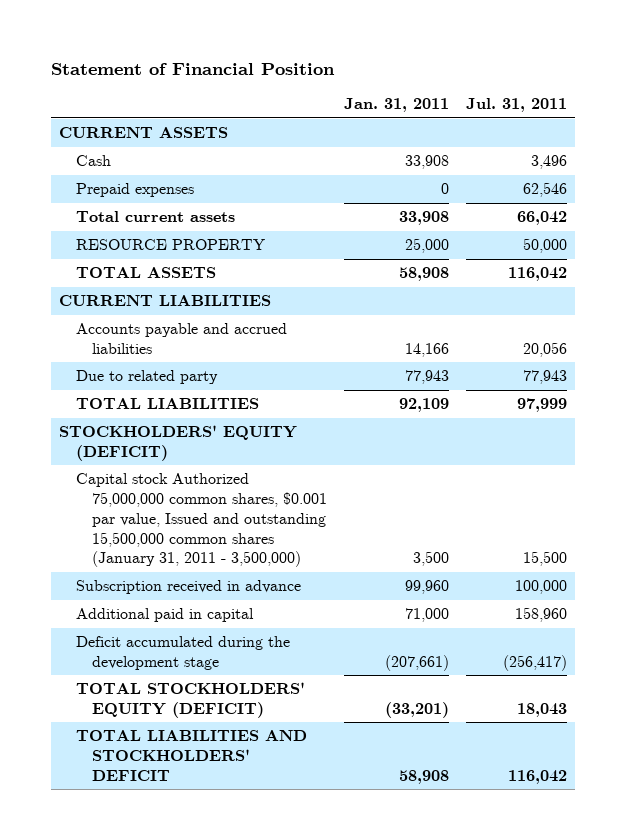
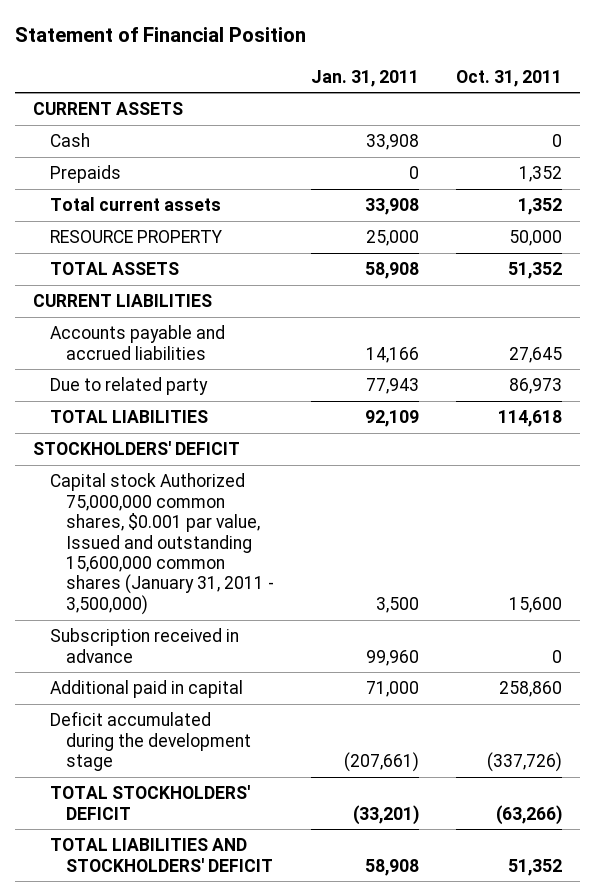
[465,98,567,113] Jul. 31, 2011 -> none
none -> [455,69,562,87] Oct. 31, 2011
[75,183,194,198] Prepaid expenses -> [49,165,121,184] Prepaids
[59,425,298,461] STOCKHOLDERS' EQUITY (DEFICIT) -> [33,441,241,456] STOCKHOLDERS' DEFICIT
[75,473,328,568] Capital stock Authorized 75,000,000 common shares, $0.001 par value, Issued and outstanding 15,500,000 common shares (January 31, 2011 - 3,500,000) -> [49,473,275,615] Capital stock Authorized 75,000,000 common shares, $0.001 par value, Issued and outstanding 15,600,000 common shares (January 31, 2011 - 3,500,000)
[75,682,305,718] TOTAL STOCKHOLDERS' EQUITY (DEFICIT) -> [49,785,250,820] TOTAL STOCKHOLDERS' DEFICIT

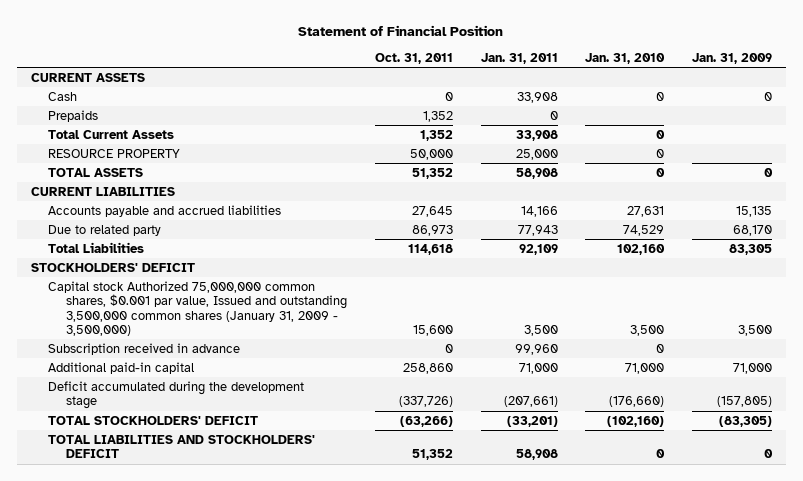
none -> [585,52,666,64] Jan. 31, 2010
none -> [692,52,773,64] Jan. 31, 2009
[49,197,221,212] Total current assets -> [48,129,175,139] Total Current Assets
[49,410,208,424] TOTAL LIABILITIES -> [48,241,145,253] Total Liabilities
[49,473,275,615] Capital stock Authorized 75,000,000 common shares, $0.001 par value, Issued and outstanding 15,600,000 common shares (January 31, 2011 - 3,500,000) -> [48,280,348,337] Capital stock Authorized 75,000,000 common shares, $0.001 par value, Issued and outstanding 3,500,000 common shares (January 31, 2009 - 3,500,000)
[49,680,243,699] Additional paid in capital -> [48,361,195,374] Additional paid-in capital

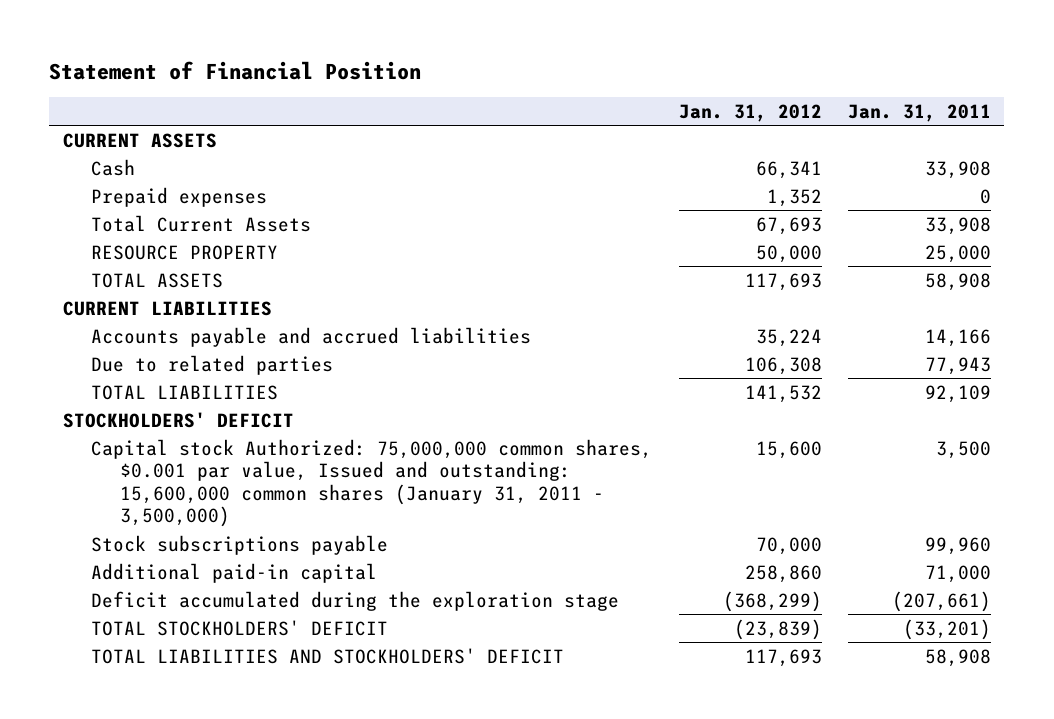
[374,52,453,64] Oct. 31, 2011 -> none
[585,52,666,64] Jan. 31, 2010 -> none
[692,52,773,64] Jan. 31, 2009 -> none
none -> [678,103,822,122] Jan. 31, 2012
[48,109,99,122] Prepaids -> [91,186,268,207] Prepaid expenses
[48,224,162,236] Due to related party -> [91,354,334,375] Due to related parties
[48,241,145,253] Total Liabilities -> [91,384,279,400] TOTAL LIABILITIES
[48,280,348,337] Capital stock Authorized 75,000,000 common shares, $0.001 par value, Issued and outstanding 3,500,000 common shares (January 31, 2009 - 3,500,000) -> [91,438,653,528] Capital stock Authorized: 75,000,000 common shares, $0.001 par value, Issued and outstanding: 15,600,000 common shares (January 31, 2011 - 3,500,000)
[48,342,241,355] Subscription received in advance -> [91,534,389,555] Stock subscriptions payable
[48,380,305,410] Deficit accumulated during the development stage -> [91,590,620,611] Deficit accumulated during the exploration stage

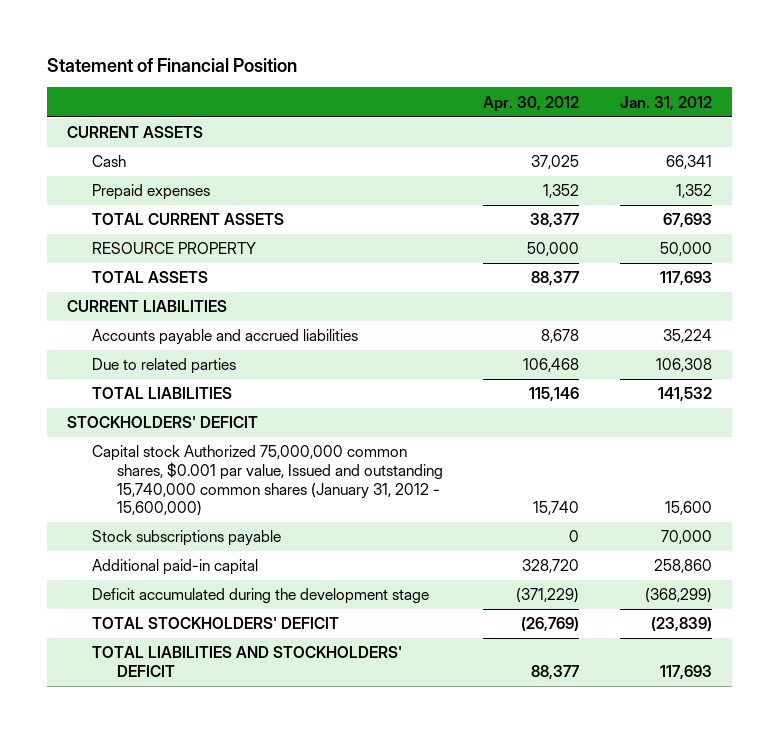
[848,103,992,122] Jan. 31, 2011 -> none
none -> [483,95,580,112] Apr. 30, 2012
[91,214,312,232] Total Current Assets -> [92,213,285,226] TOTAL CURRENT ASSETS
[91,438,653,528] Capital stock Authorized: 75,000,000 common shares, $0.001 par value, Issued and outstanding: 15,600,000 common shares (January 31, 2011 - 3,500,000) -> [92,445,444,517] Capital stock Authorized 75,000,000 common shares, $0.001 par value, Issued and outstanding 15,740,000 common shares (January 31, 2012 - 15,600,000)
[91,590,620,611] Deficit accumulated during the exploration stage -> [92,588,430,605] Deficit accumulated during the development stage

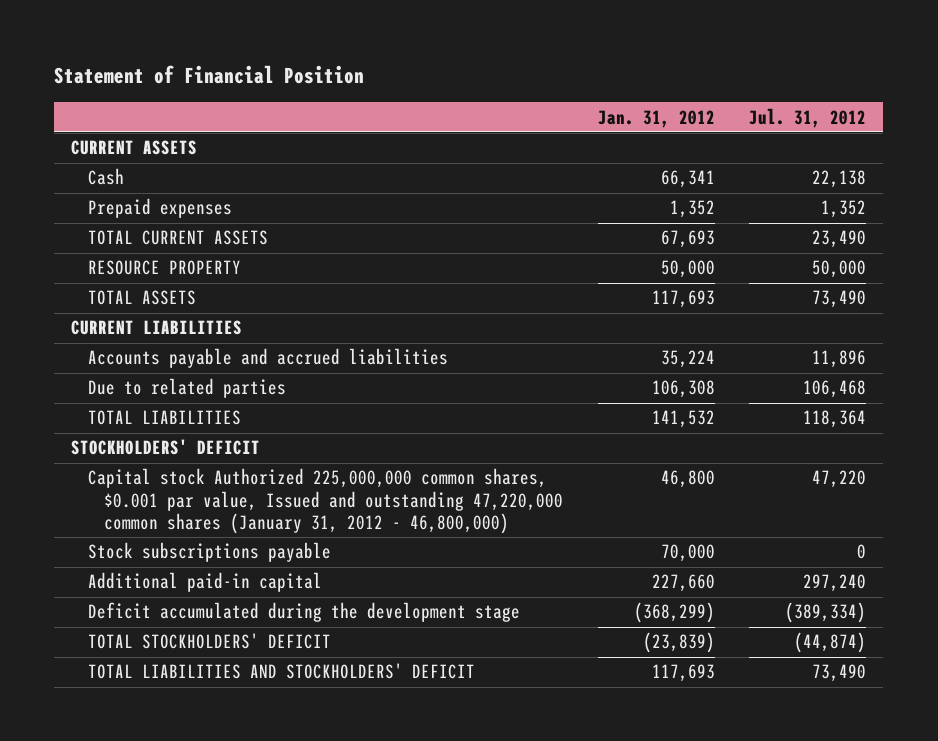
[483,95,580,112] Apr. 30, 2012 -> none
none -> [749,107,867,128] Jul. 31, 2012
[92,445,444,517] Capital stock Authorized 75,000,000 common shares, $0.001 par value, Issued and outstanding 15,740,000 common shares (January 31, 2012 - 15,600,000) -> [87,468,564,534] Capital stock Authorized 225,000,000 common shares, $0.001 par value, Issued and outstanding 47,220,000 common shares (January 31, 2012 - 46,800,000)
[664,501,712,516] 15,600 -> [660,470,715,489] 46,800
[653,559,712,574] 258,860 -> [651,574,715,593] 227,660

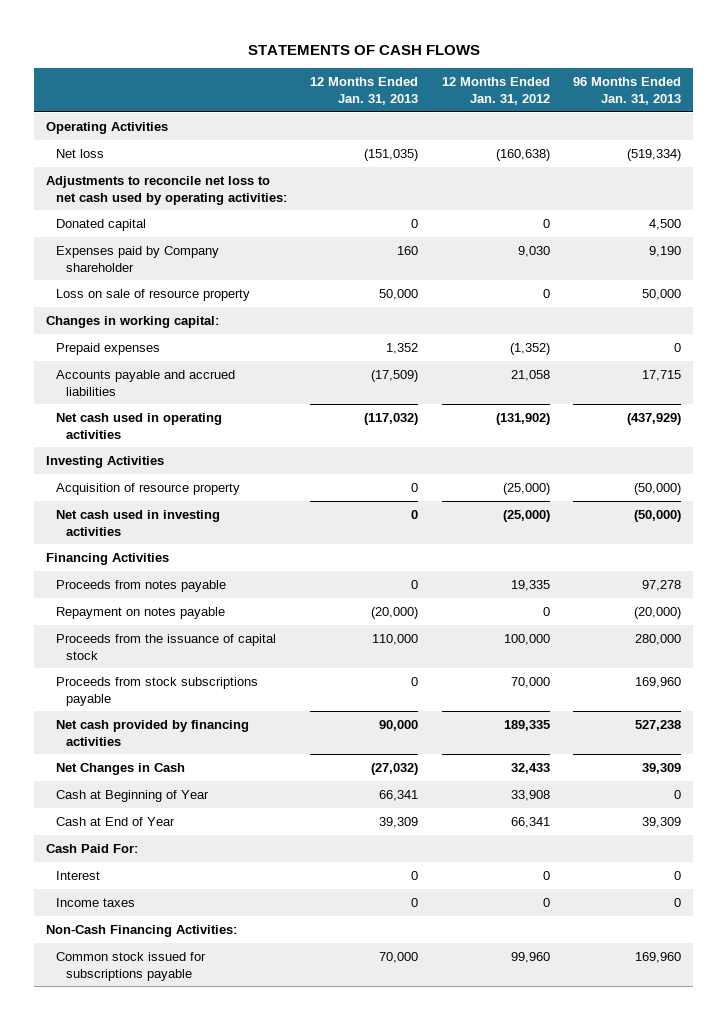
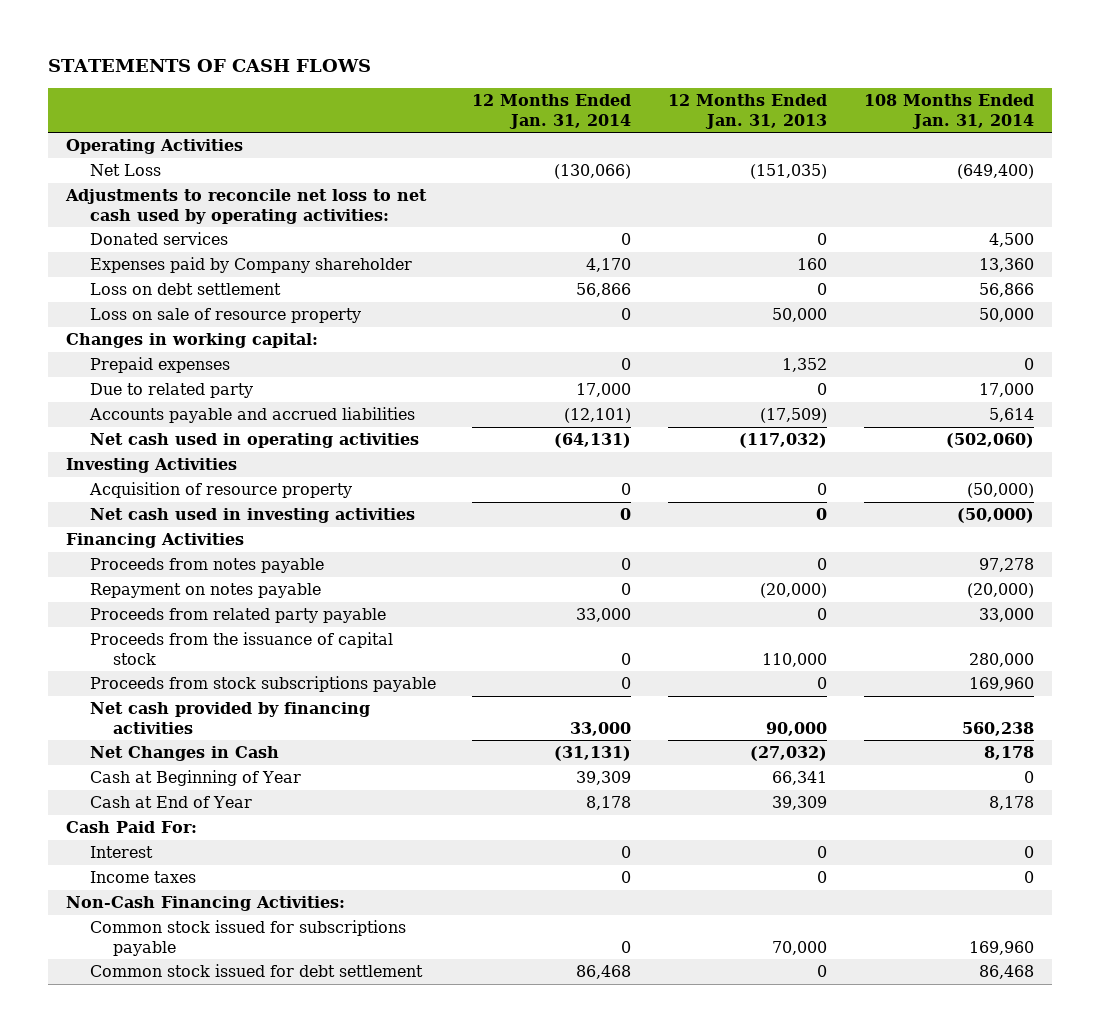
[441,77,550,105] 12 Months Ended Jan. 31, 2012 -> none
[573,77,682,105] 96 Months Ended Jan. 31, 2013 -> none
none -> [472,94,632,129] 12 Months Ended Jan. 31, 2014
none -> [863,94,1034,129] 108 Months Ended Jan. 31, 2014
[55,148,104,158] Net loss -> [89,164,161,177] Net Loss
[55,218,146,231] Donated capital -> [89,232,228,246] Donated services
none -> [89,283,281,296] Loss on debt settlement
none -> [89,383,253,399] Due to related party
none -> [89,608,386,624] Proceeds from related party payable
none -> [89,964,423,978] Common stock issued for debt settlement

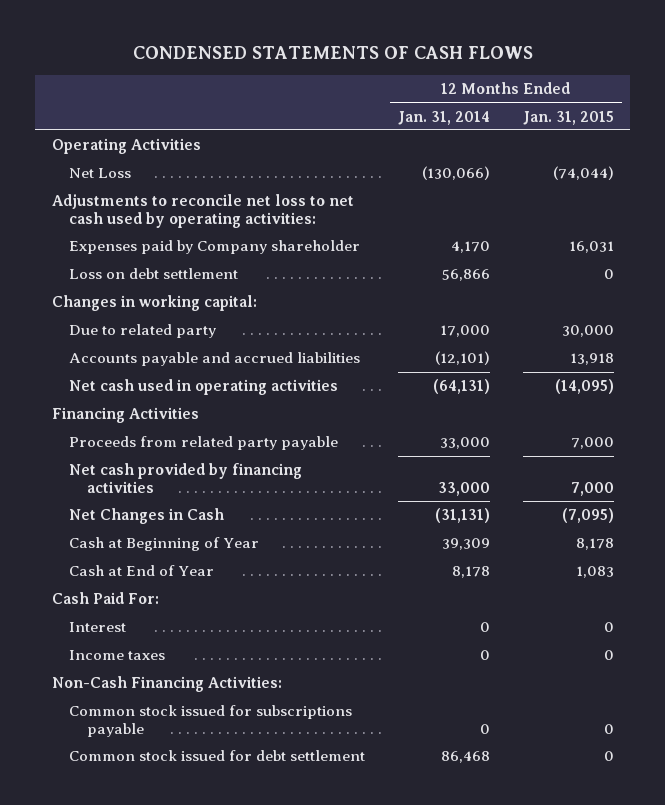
[47,59,371,73] STATEMENTS OF CASH FLOWS -> [132,46,533,60] CONDENSED STATEMENTS OF CASH FLOWS
[667,94,827,129] 12 Months Ended Jan. 31, 2013 -> none
[863,94,1034,129] 108 Months Ended Jan. 31, 2014 -> none
none -> [522,110,614,125] Jan. 31, 2015
[89,232,228,246] Donated services -> none
[89,308,361,324] Loss on sale of resource property -> none
[89,357,230,374] Prepaid expenses -> none
[66,458,238,474] Investing Activities -> none
[88,482,352,499] Acquisition of resource property -> none
[89,508,415,524] Net cash used in investing activities -> none
[89,558,324,574] Proceeds from notes payable -> none
[89,583,321,599] Repayment on notes payable -> none
[89,632,393,665] Proceeds from the issuance of capital stock -> none
[89,676,436,693] Proceeds from stock subscriptions payable -> none

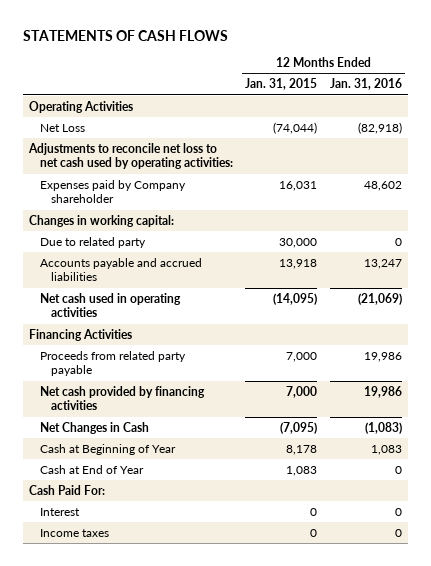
[132,46,533,60] CONDENSED STATEMENTS OF CASH FLOWS -> [23,30,229,42] STATEMENTS OF CASH FLOWS
[397,110,490,125] Jan. 31, 2014 -> none
none -> [329,78,402,91] Jan. 31, 2016
[69,268,239,280] Loss on debt settlement -> none
[51,676,282,693] Non-Cash Financing Activities: -> none
[69,705,353,738] Common stock issued for subscriptions payable -> none
[69,750,366,762] Common stock issued for debt settlement -> none

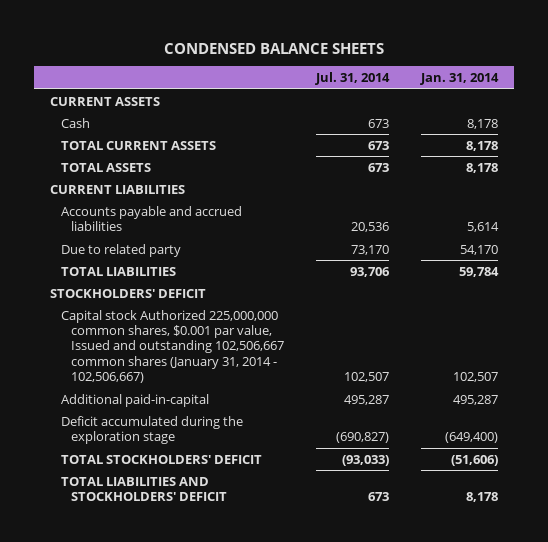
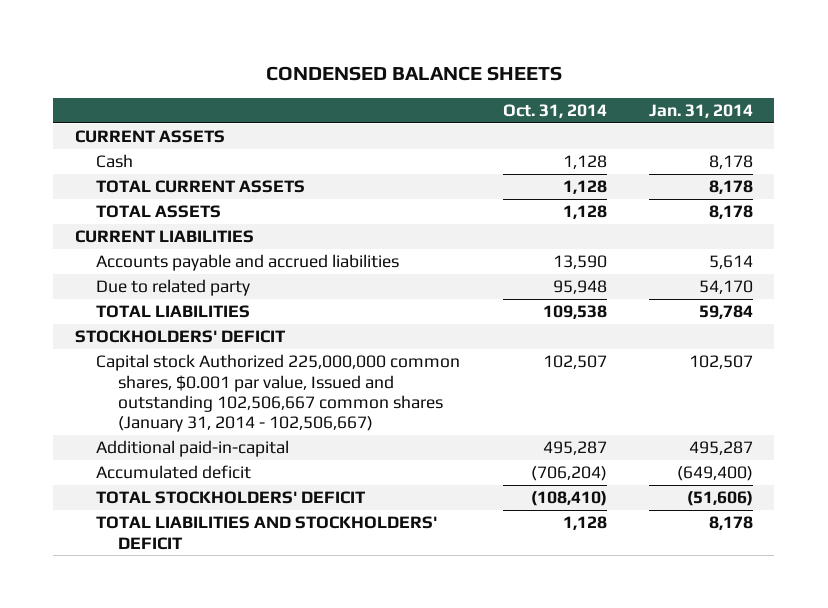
[314,72,390,86] Jul. 31, 2014 -> none
none -> [502,103,607,118] Oct. 31, 2014
[60,415,243,444] Deficit accumulated during the exploration stage -> [96,465,252,480] Accumulated deficit

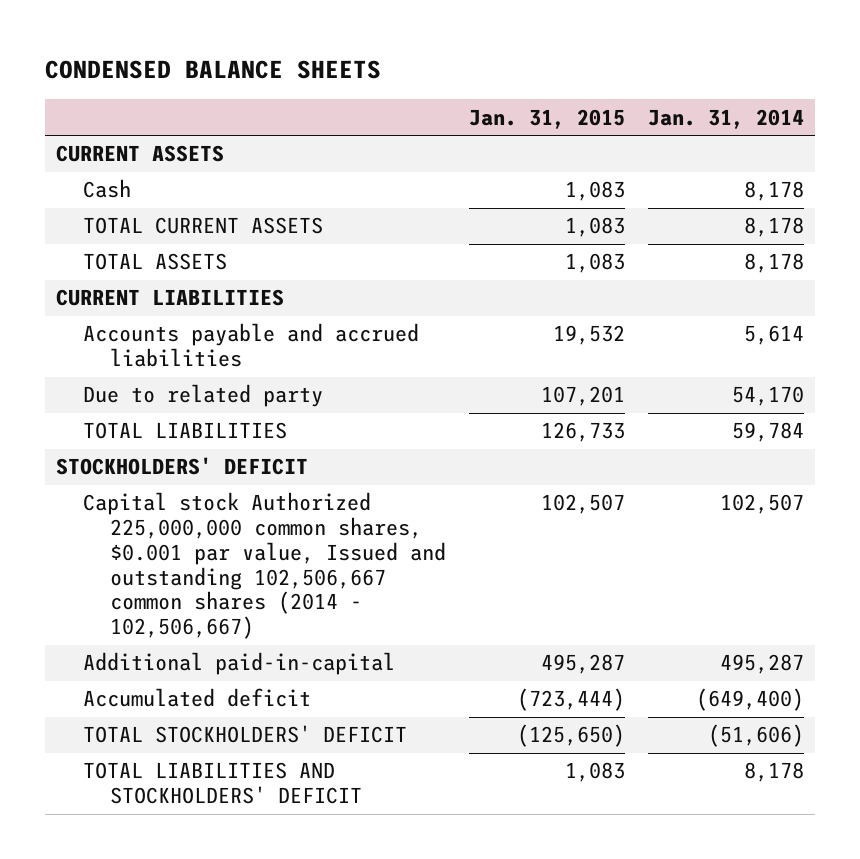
[502,103,607,118] Oct. 31, 2014 -> none
none -> [469,108,626,129] Jan. 31, 2015
[96,354,461,433] Capital stock Authorized 225,000,000 common shares, $0.001 par value, Issued and outstanding 102,506,667 common shares (January 31, 2014 - 102,506,667) -> [83,492,447,639] Capital stock Authorized 225,000,000 common shares, $0.001 par value, Issued and outstanding 102,506,667 common shares (2014 - 102,506,667)

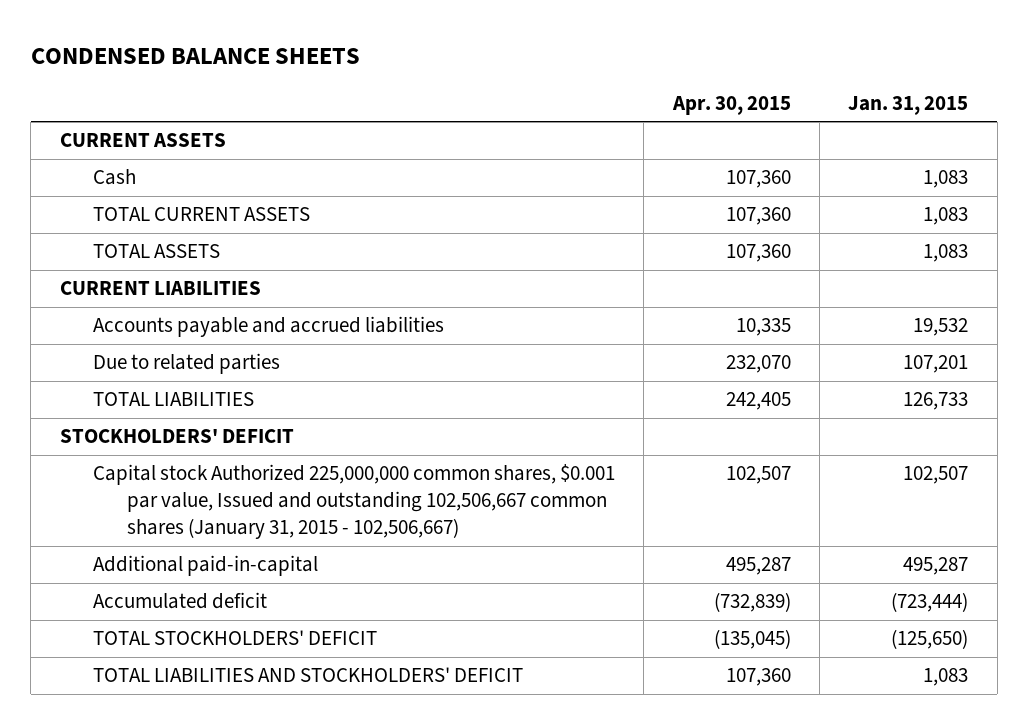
[647,108,804,129] Jan. 31, 2014 -> none
none -> [671,96,791,116] Apr. 30, 2015
[83,384,324,408] Due to related party -> [93,353,281,375] Due to related parties
[83,492,447,639] Capital stock Authorized 225,000,000 common shares, $0.001 par value, Issued and outstanding 102,506,667 common shares (2014 - 102,506,667) -> [93,464,616,540] Capital stock Authorized 225,000,000 common shares, $0.001 par value, Issued and outstanding 102,506,667 common shares (January 31, 2015 - 102,506,667)

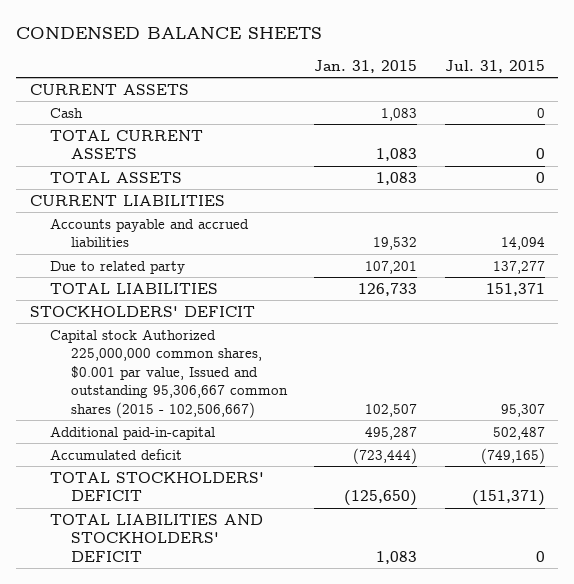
[671,96,791,116] Apr. 30, 2015 -> none
none -> [444,59,545,73] Jul. 31, 2015
[93,353,281,375] Due to related parties -> [50,260,186,274] Due to related party
[93,464,616,540] Capital stock Authorized 225,000,000 common shares, $0.001 par value, Issued and outstanding 102,506,667 common shares (January 31, 2015 - 102,506,667) -> [50,328,288,418] Capital stock Authorized 225,000,000 common shares, $0.001 par value, Issued and outstanding 95,306,667 common shares (2015 - 102,506,667)

